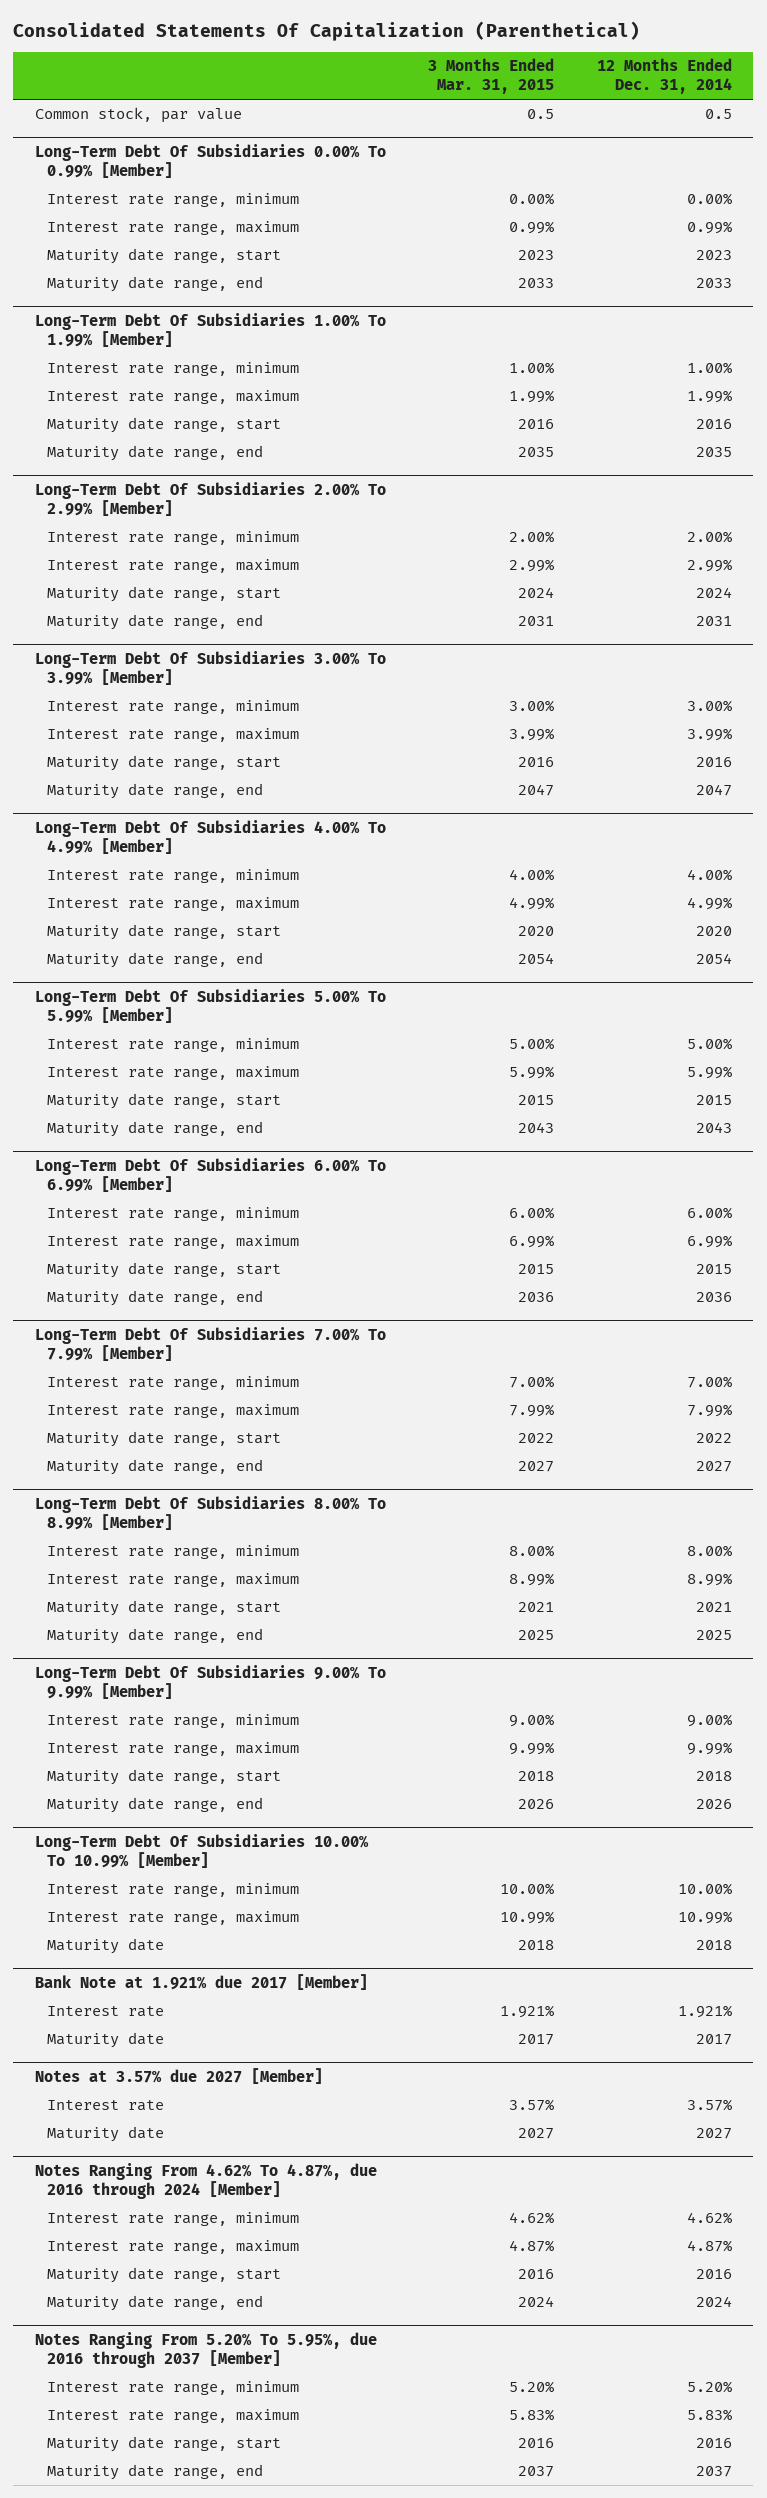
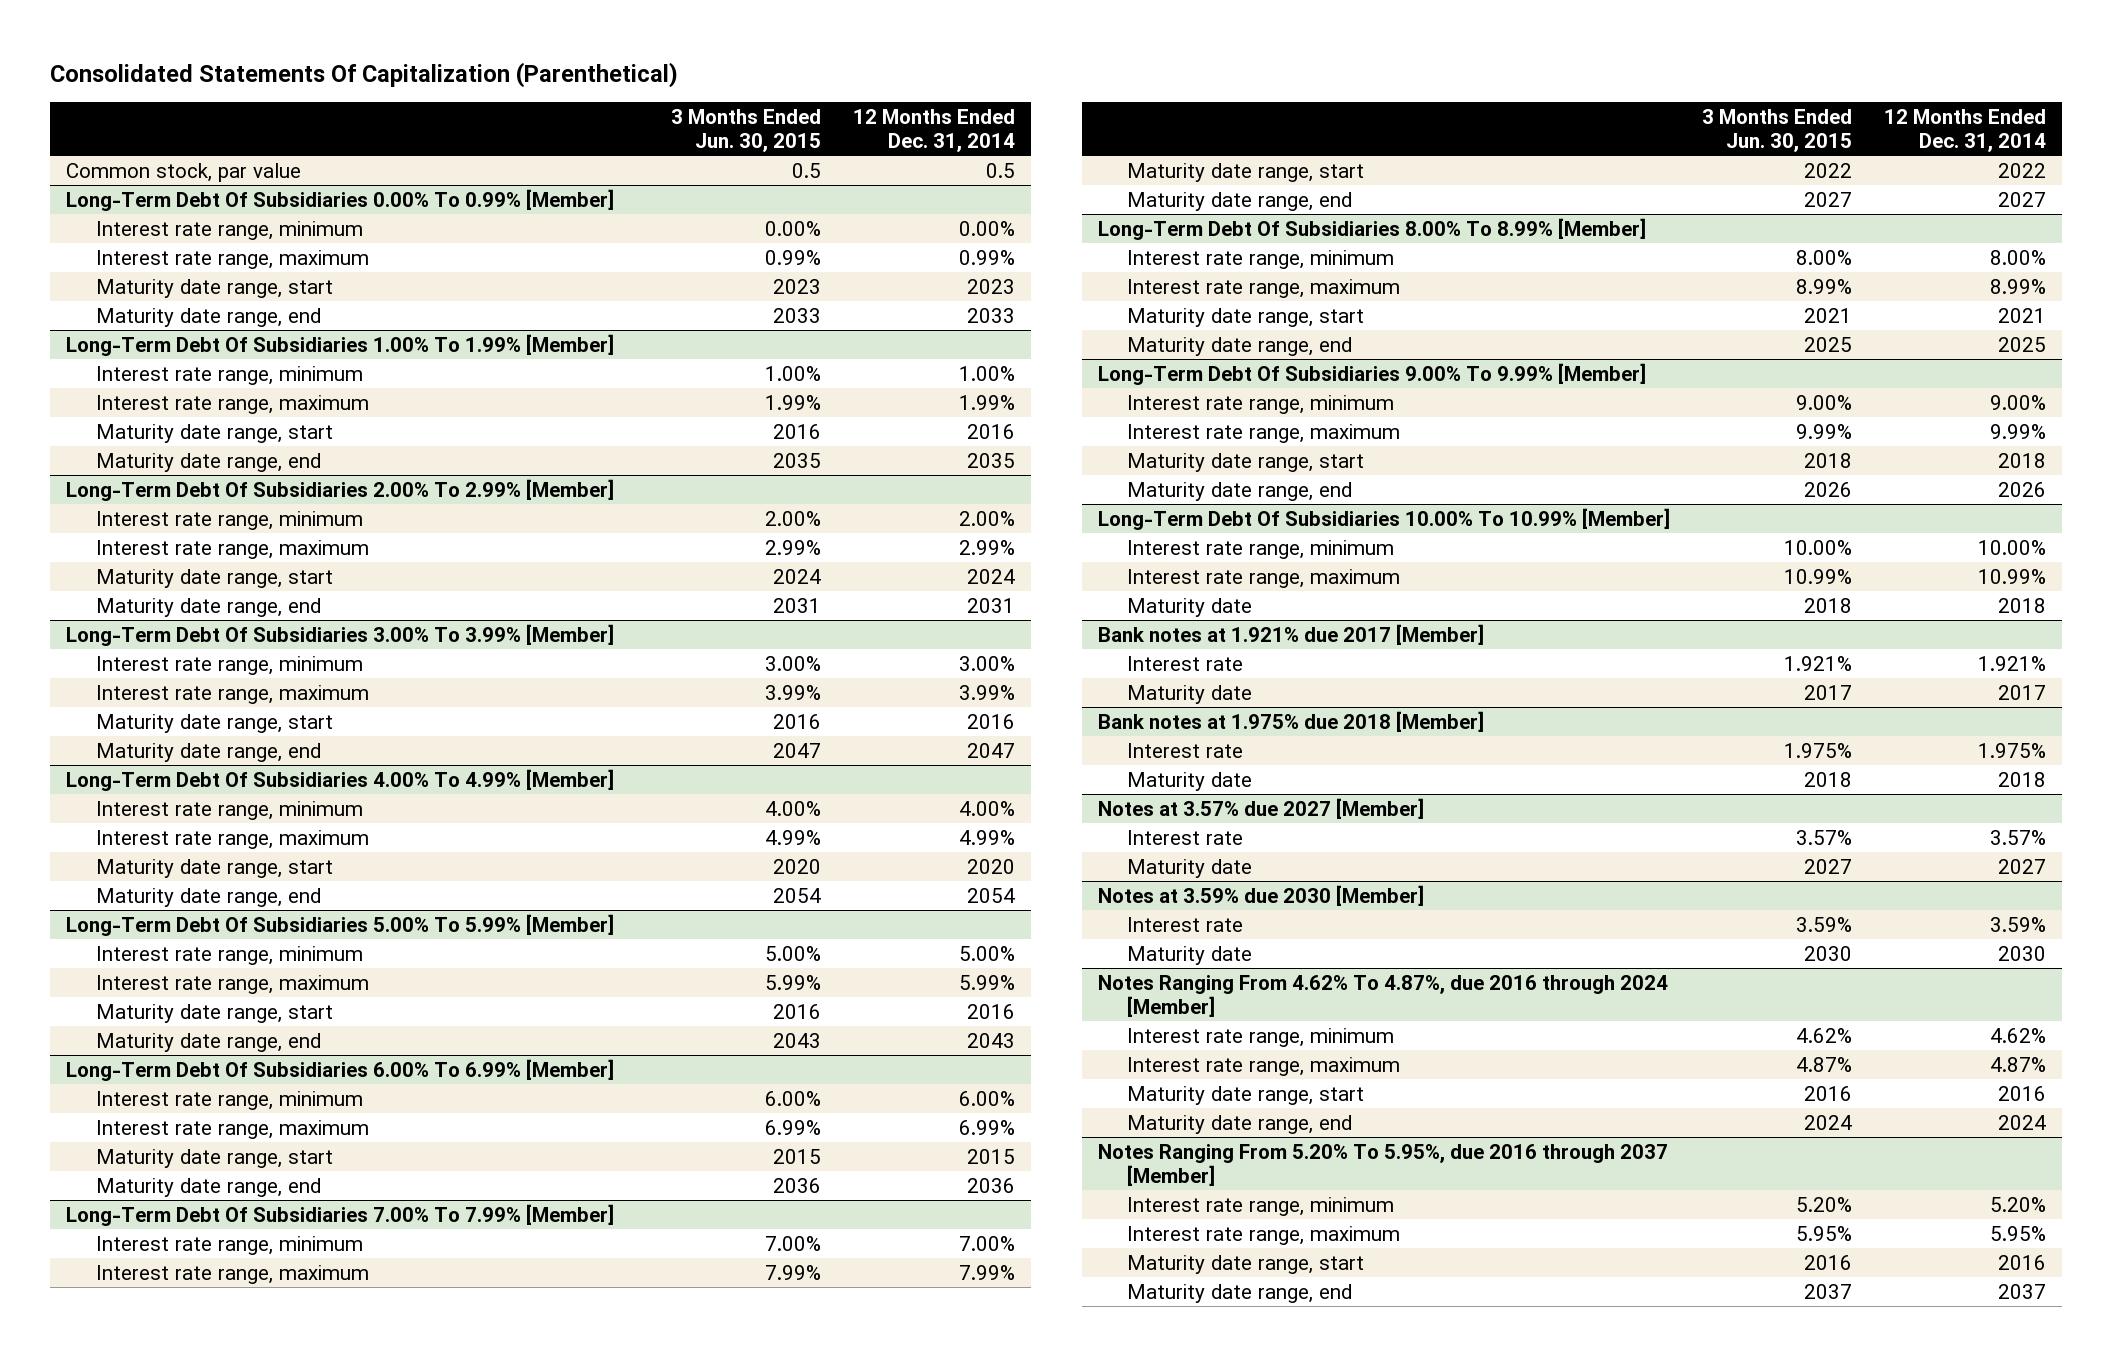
[428,57,555,95] 3 Months Ended Mar. 31, 2015 -> none
none -> [670,109,821,152] 3 Months Ended Jun. 30, 2015
[696,1095,733,1106] 2015 -> [966,1003,1015,1019] 2016
[34,1973,368,1990] Bank Note at 1.921% due 2017 [Member] -> [1097,623,1484,645] Bank notes at 1.921% due 2017 [Member]
none -> [1097,710,1484,732] Bank notes at 1.975% due 2018 [Member]
none -> [1126,742,1243,758] Interest rate
none -> [1126,771,1252,791] Maturity date
none -> [1097,884,1424,906] Notes at 3.59% due 2030 [Member]
none -> [1126,916,1243,932] Interest rate
none -> [1126,945,1252,965] Maturity date
[687,2409,733,2422] 5.83% -> [1990,1225,2047,1241] 5.95%

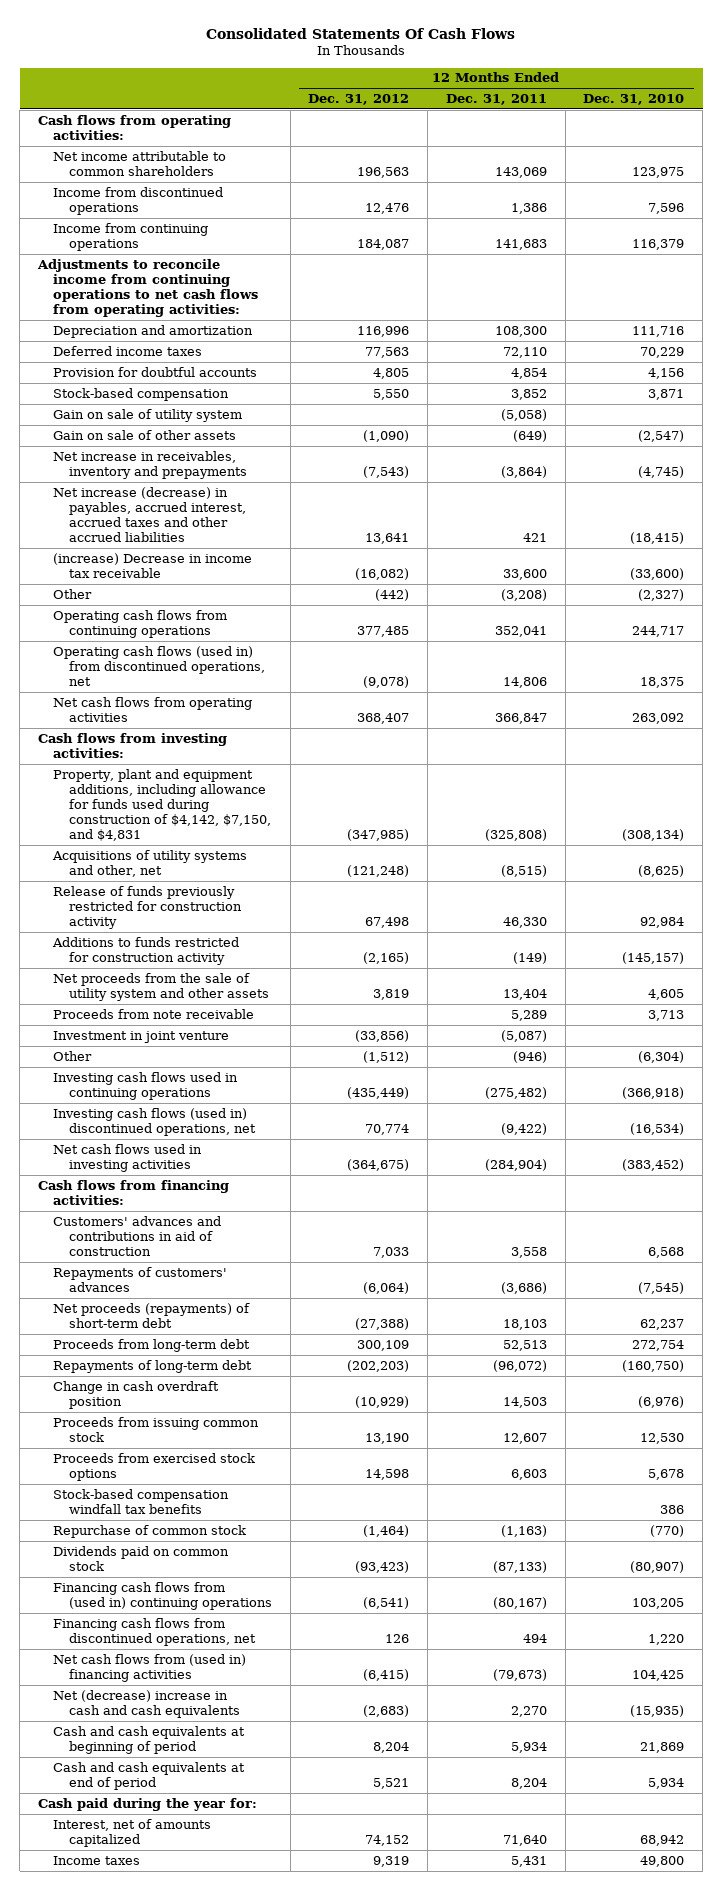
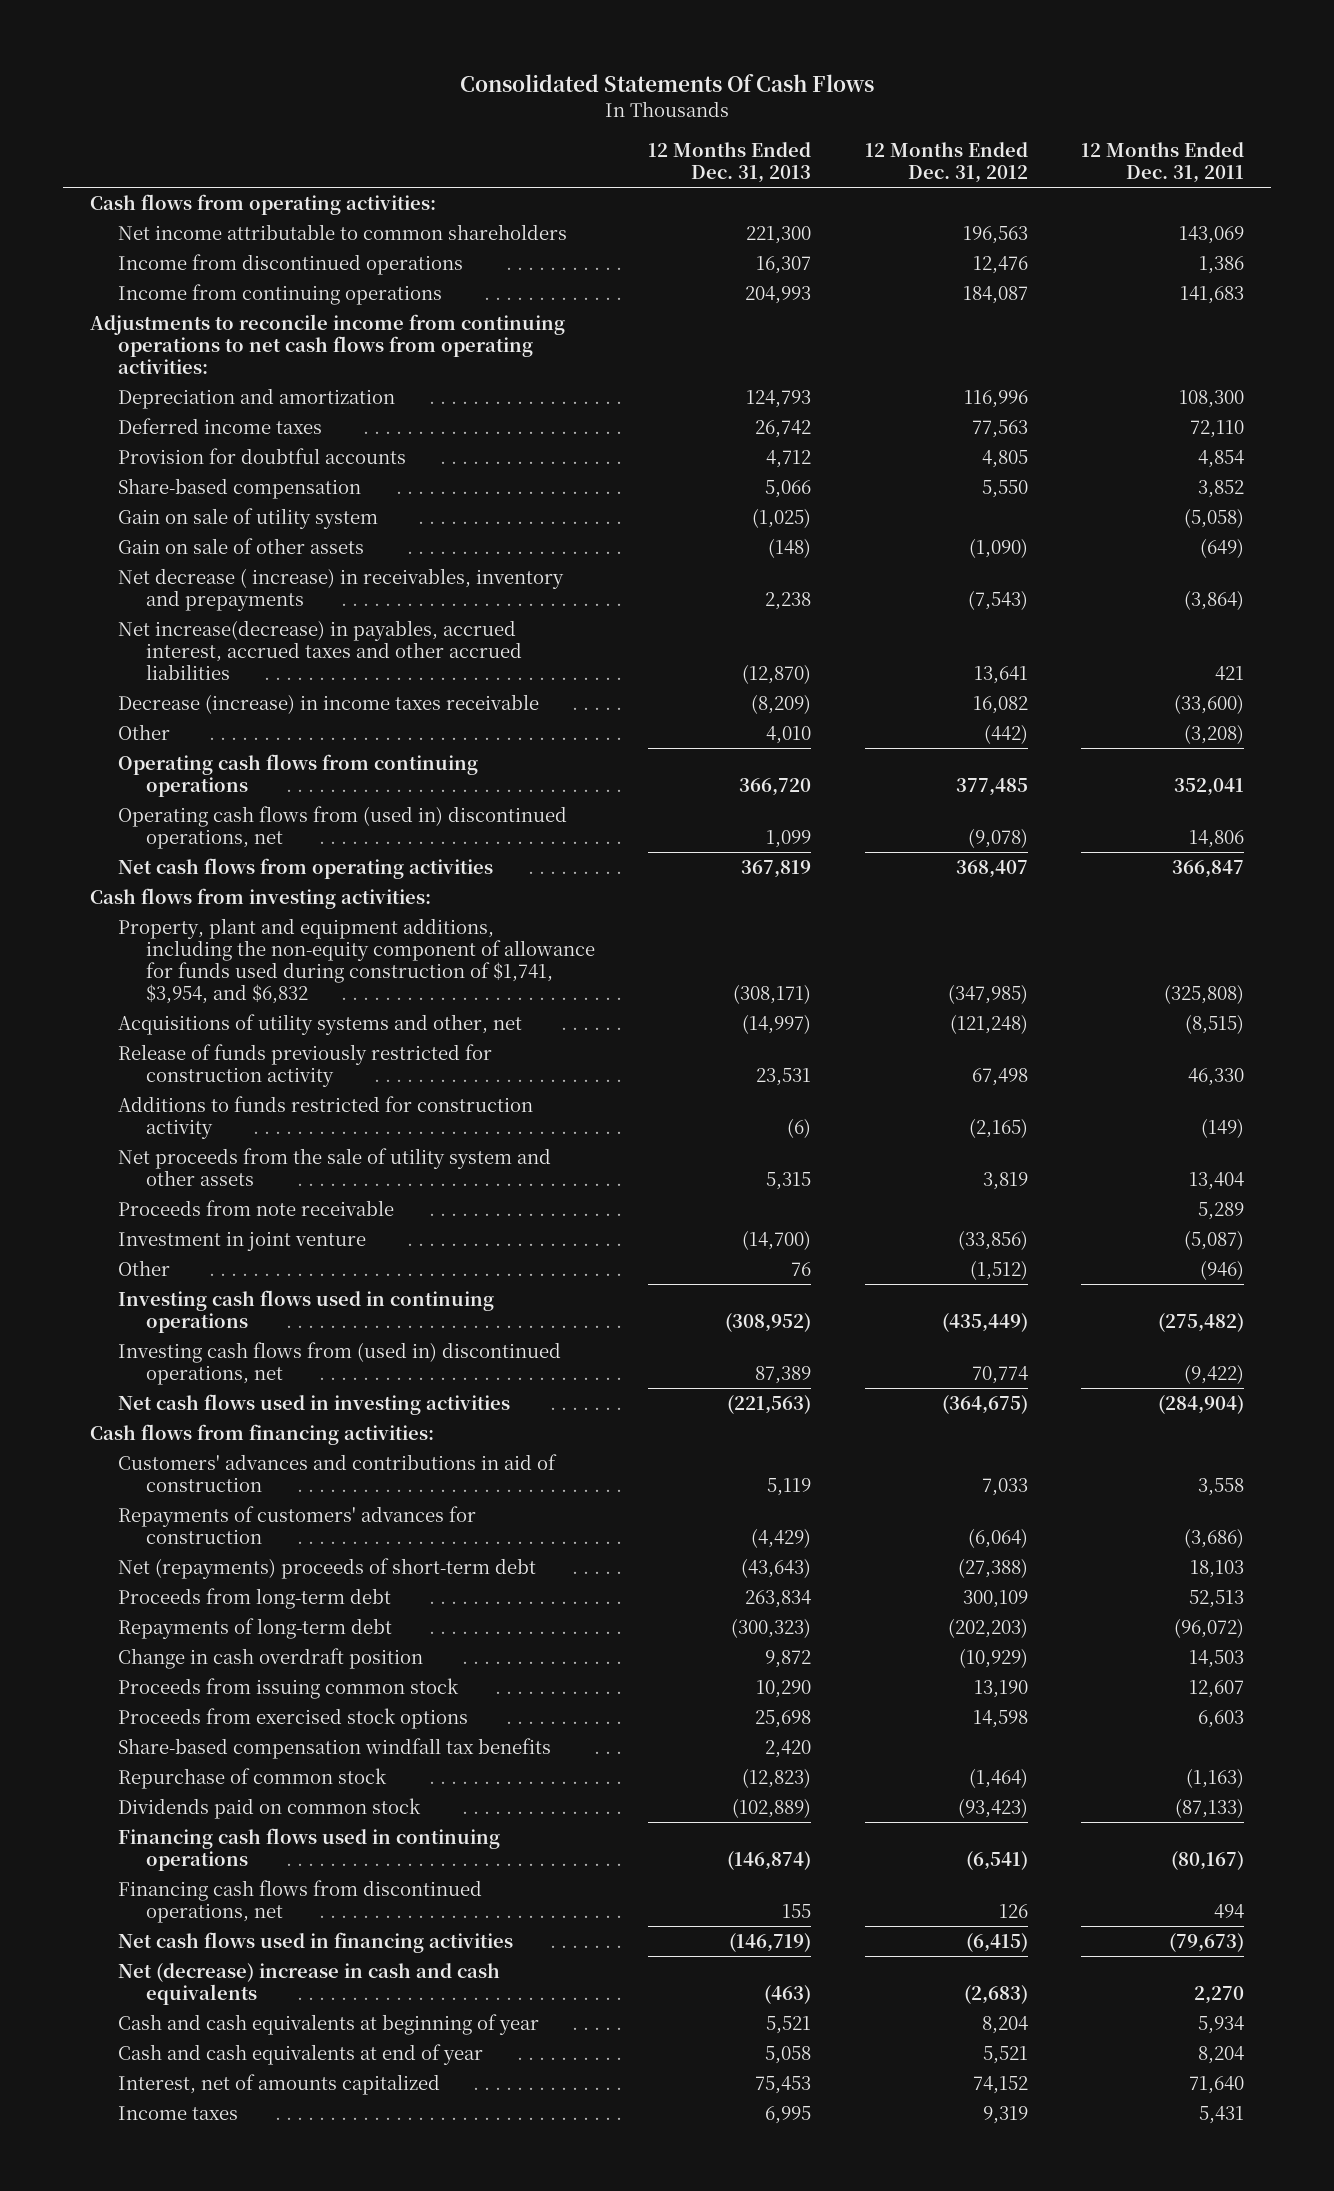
[583,94,685,106] Dec. 31, 2010 -> none
none -> [648,141,812,183] 12 Months Ended Dec. 31, 2013
[53,387,230,401] Stock-based compensation -> [117,477,361,499] Share-based compensation
[53,450,247,479] Net increase in receivables, inventory and prepayments -> [117,567,564,611] Net decrease ( increase) in receivables, inventory and prepayments
[53,486,246,543] Net increase (decrease) in payables, accrued interest, accrued taxes and other accrued liabilities -> [117,619,522,681] Net increase(decrease) in payables, accrued interest, accrued taxes and other accrued liabilities
[53,552,253,578] (increase) Decrease in income tax receivable -> [117,693,539,714] Decrease (increase) in income taxes receivable
[355,567,410,580] (16,082) -> [972,695,1028,714] 16,082
[502,568,547,580] 33,600 -> [1174,693,1245,714] (33,600)
[53,645,265,687] Operating cash flows (used in) from discontinued operations, net -> [117,805,567,849] Operating cash flows from (used in) discontinued operations, net
[53,768,271,842] Property, plant and equipment additions, including allowance for funds used during construction of $4,142, $7,150, and $4,831 -> [117,917,595,1005] Property, plant and equipment additions, including the non-equity component of allowance for funds used during construction of $1,741, $3,954, and $6,832
[53,1107,256,1136] Investing cash flows (used in) discontinued operations, net -> [117,1341,561,1385] Investing cash flows from (used in) discontinued operations, net
[53,1266,228,1292] Repayments of customers' advances -> [117,1505,476,1544] Repayments of customers' advances for construction
[53,1302,251,1328] Net proceeds (repayments) of short-term debt -> [117,1557,536,1579] Net (repayments) proceeds of short-term debt
[53,1488,230,1514] Stock-based compensation windfall tax benefits -> [117,1737,551,1759] Share-based compensation windfall tax benefits
[53,1581,272,1610] Financing cash flows from (used in) continuing operations -> [117,1827,500,1871] Financing cash flows used in continuing operations
[53,1653,247,1682] Net cash flows from (used in) financing activities -> [117,1931,513,1953] Net cash flows used in financing activities
[37,1797,257,1811] Cash paid during the year for: -> none
[53,1725,246,1754] Cash and cash equivalents at beginning of period -> [117,2013,539,2035] Cash and cash equivalents at beginning of year
[53,1761,246,1790] Cash and cash equivalents at end of period -> [117,2043,483,2065] Cash and cash equivalents at end of year

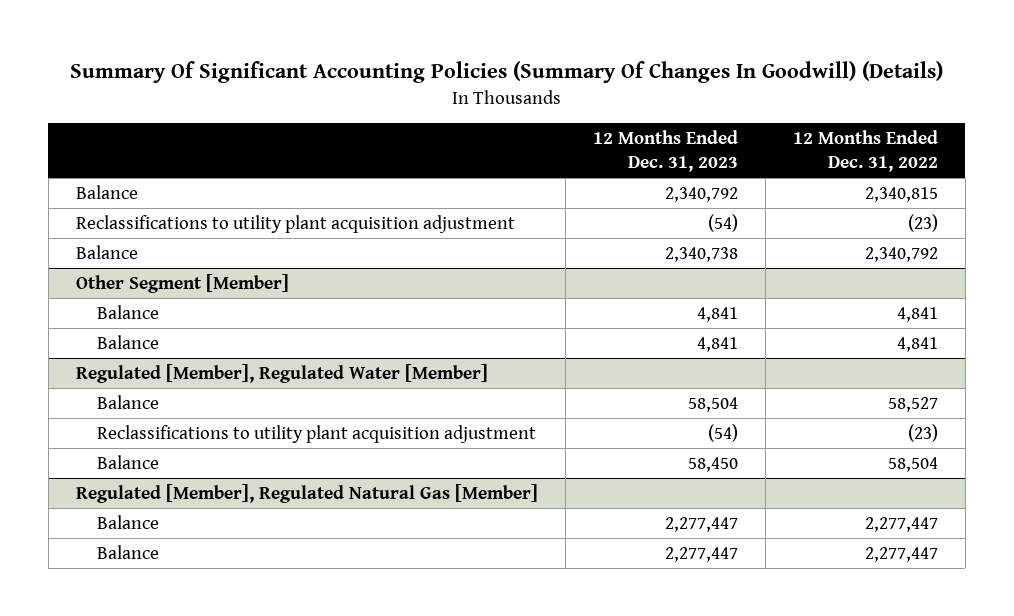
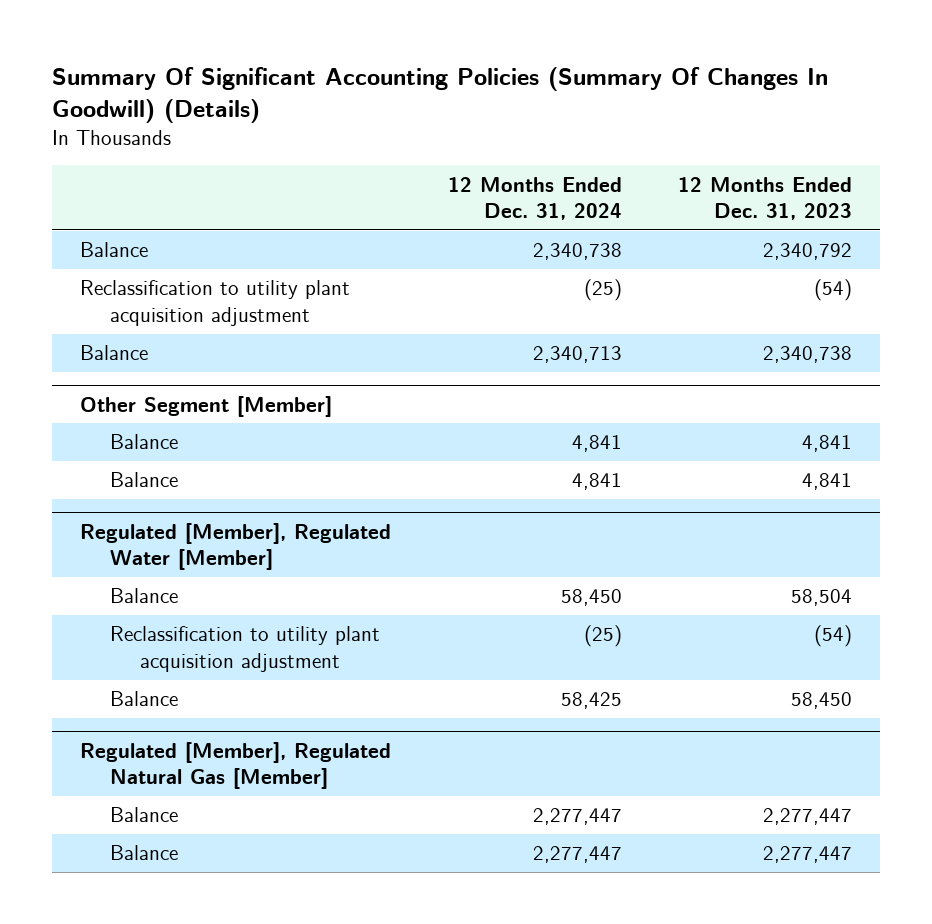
[792,129,938,173] 12 Months Ended Dec. 31, 2022 -> none
none -> [447,176,622,221] 12 Months Ended Dec. 31, 2024
[75,215,515,234] Reclassifications to utility plant acquisition adjustment -> [80,280,351,326] Reclassification to utility plant acquisition adjustment
[97,425,537,444] Reclassifications to utility plant acquisition adjustment -> [110,626,381,672] Reclassification to utility plant acquisition adjustment

